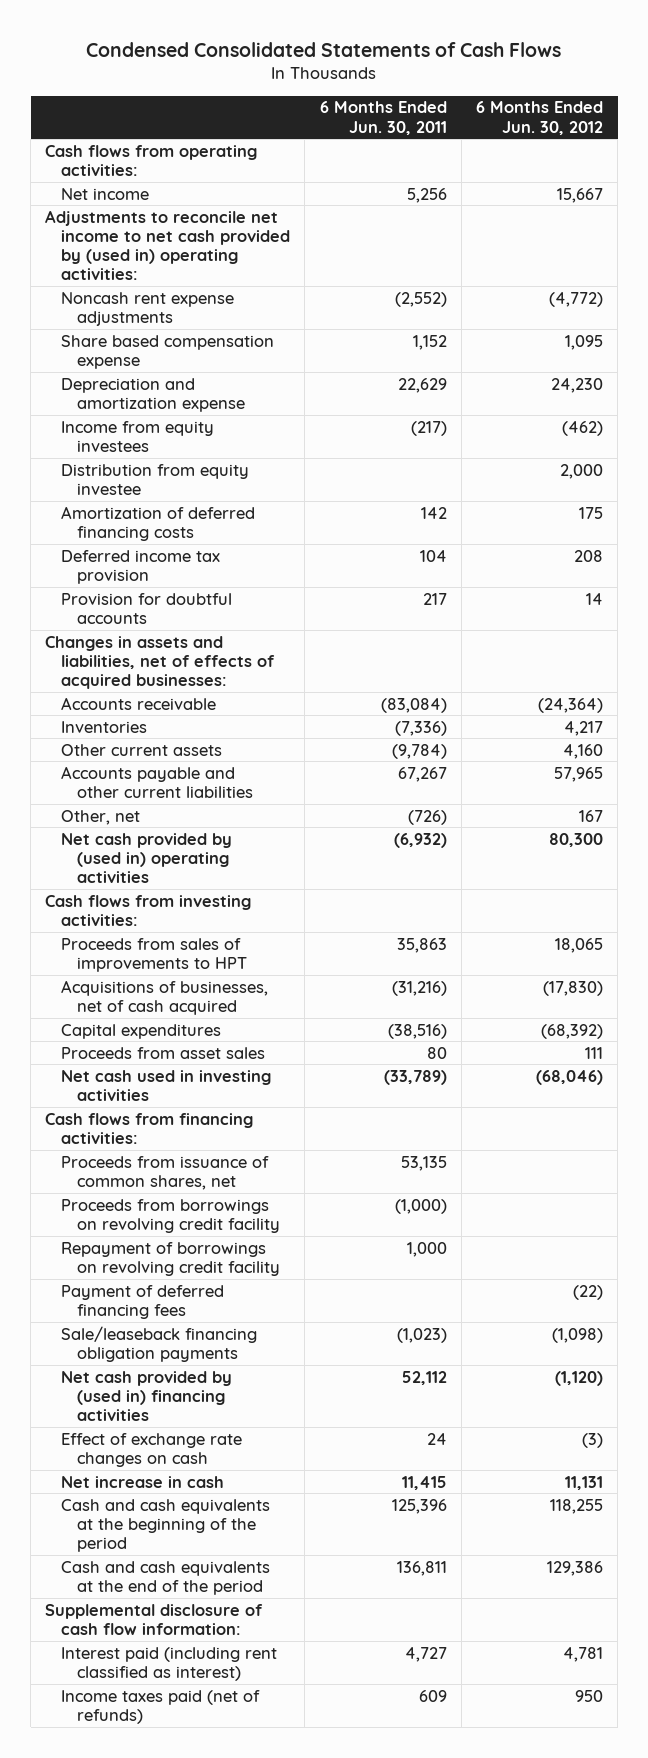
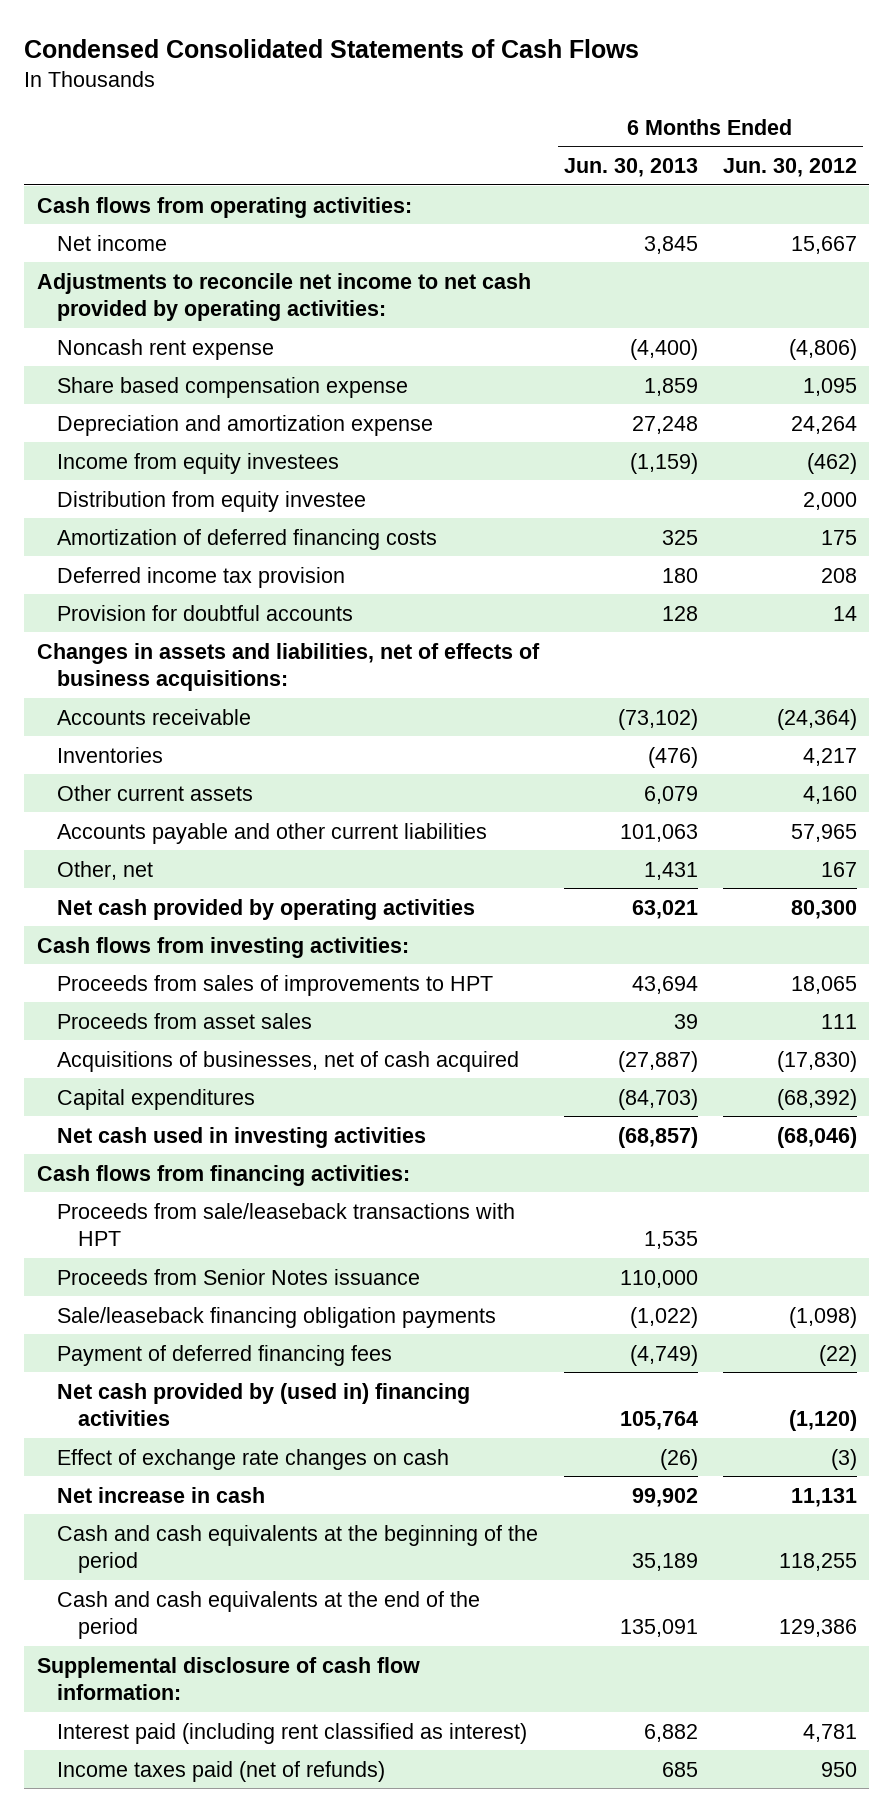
[319,101,447,135] 6 Months Ended Jun. 30, 2011 -> none
none -> [563,158,698,178] Jun. 30, 2013
[45,209,291,281] Adjustments to reconcile net income to net cash provided by (used in) operating activities: -> [36,272,531,322] Adjustments to reconcile net income to net cash provided by operating activities:
[61,291,235,326] Noncash rent expense adjustments -> [57,338,275,360] Noncash rent expense
[549,291,604,307] (4,772) -> [788,338,857,360] (4,806)
[551,377,604,393] 24,230 -> [790,415,857,434] 24,264
[45,635,276,690] Changes in assets and liabilities, net of effects of acquired businesses: -> [36,642,540,692] Changes in assets and liabilities, net of effects of business acquisitions:
[61,832,233,884] Net cash provided by (used in) operating activities -> [57,898,476,920] Net cash provided by operating activities
[61,1046,266,1059] Proceeds from asset sales -> [57,1012,313,1029] Proceeds from asset sales
[61,1155,270,1190] Proceeds from issuance of common shares, net -> none
[61,1198,281,1233] Proceeds from borrowings on revolving credit facility -> none
[61,1241,281,1276] Repayment of borrowings on revolving credit facility -> none
none -> [57,1202,516,1247] Proceeds from sale/leaseback transactions with HPT
none -> [57,1268,421,1285] Proceeds from Senior Notes issuance
[61,1284,225,1319] Payment of deferred financing fees -> [57,1344,393,1366] Payment of deferred financing fees

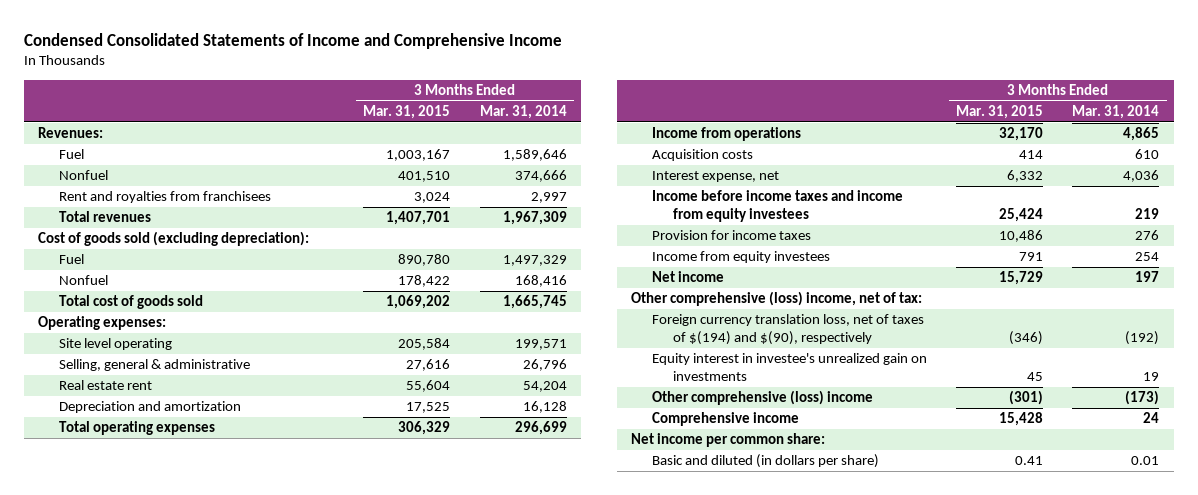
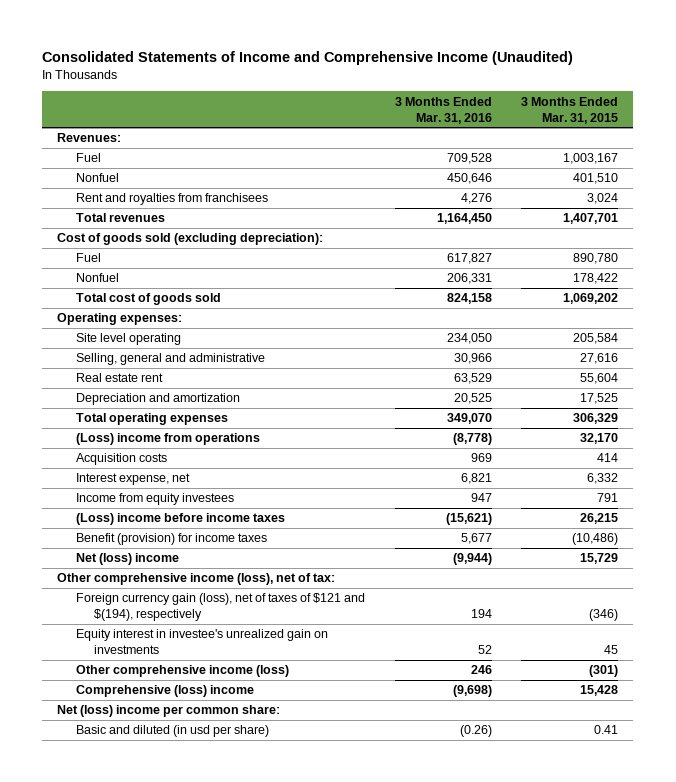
[23,33,562,50] Condensed Consolidated Statements of Income and Comprehensive Income -> [42,50,574,65] Consolidated Statements of Income and Comprehensive Income (Unaudited)
[479,104,567,119] Mar. 31, 2014 -> none
none -> [394,96,492,124] 3 Months Ended Mar. 31, 2016
[59,359,251,372] Selling, general & administrative -> [75,353,265,366] Selling, general and administrative
[652,127,802,142] Income from operations -> [75,433,260,446] (Loss) income from operations
[652,190,904,222] Income before income taxes and income from equity investees -> none
[652,230,812,241] Provision for income taxes -> none
none -> [75,513,285,526] (Loss) income before income taxes
none -> [75,533,267,546] Benefit (provision) for income taxes
[652,271,725,283] Net income -> [75,553,179,566] Net (loss) income
[631,291,923,307] Other comprehensive (loss) income, net of tax: -> [57,573,336,586] Other comprehensive income (loss), net of tax:
[652,314,925,345] Foreign currency translation loss, net of taxes of $(194) and $(90), respectively -> [75,593,365,622] Foreign currency gain (loss), net of taxes of $121 and $(194), respectively
[652,390,874,406] Other comprehensive (loss) income -> [75,665,289,678] Other comprehensive income (loss)
[652,412,800,427] Comprehensive income -> [75,685,254,698] Comprehensive (loss) income
[631,433,826,448] Net income per common share: -> [57,705,281,718] Net (loss) income per common share:
[652,454,880,469] Basic and diluted (in dollars per share) -> [75,725,269,738] Basic and diluted (in usd per share)

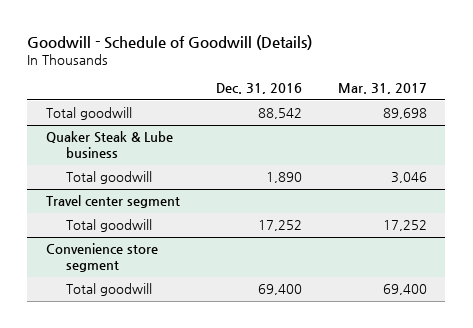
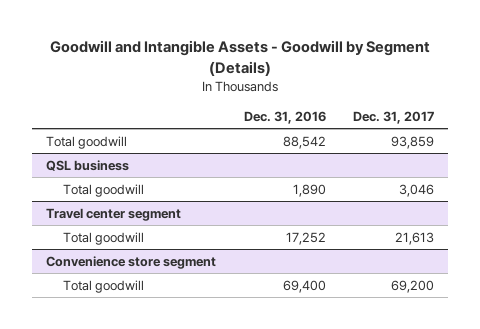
[27,34,313,50] Goodwill - Schedule of Goodwill (Details) -> [50,40,431,76] Goodwill and Intangible Assets - Goodwill by Segment (Details)
[338,83,428,95] Mar. 31, 2017 -> none
none -> [353,110,435,124] Dec. 31, 2017
[45,131,173,159] Quaker Steak & Lube business -> [45,159,129,171] QSL business

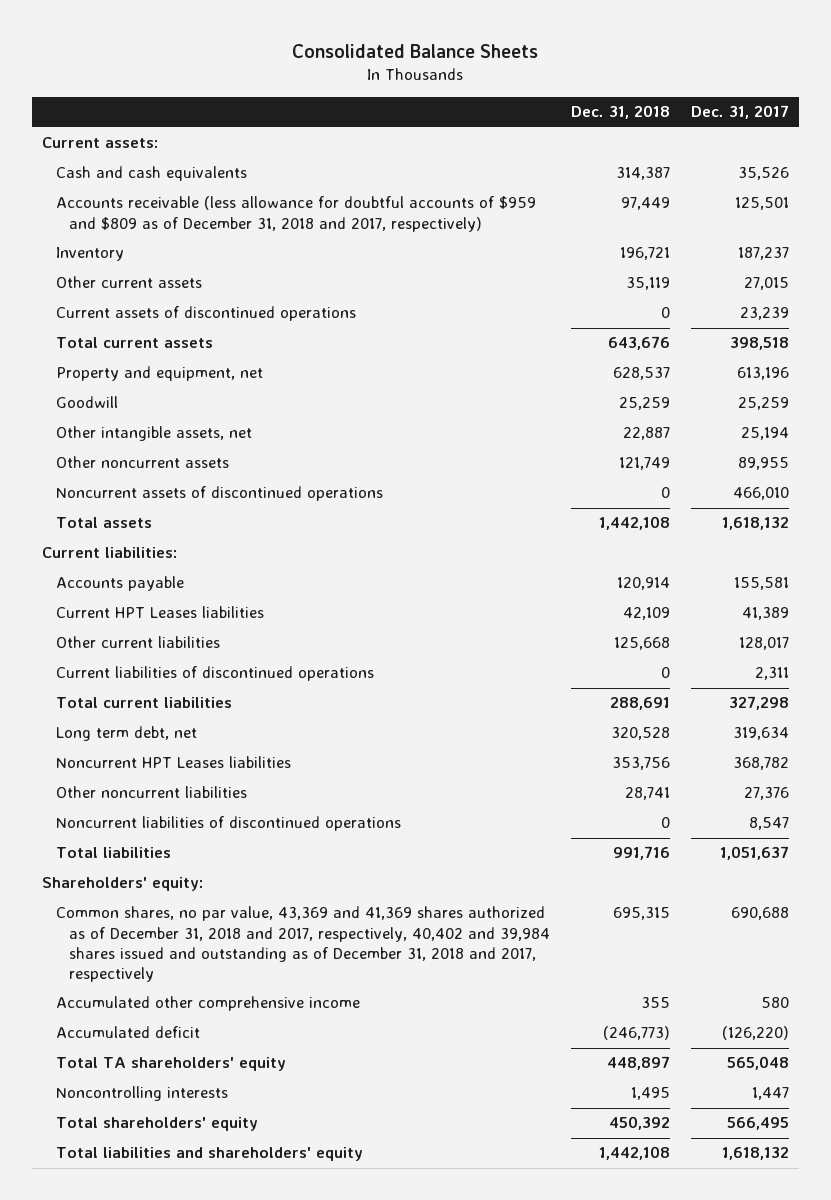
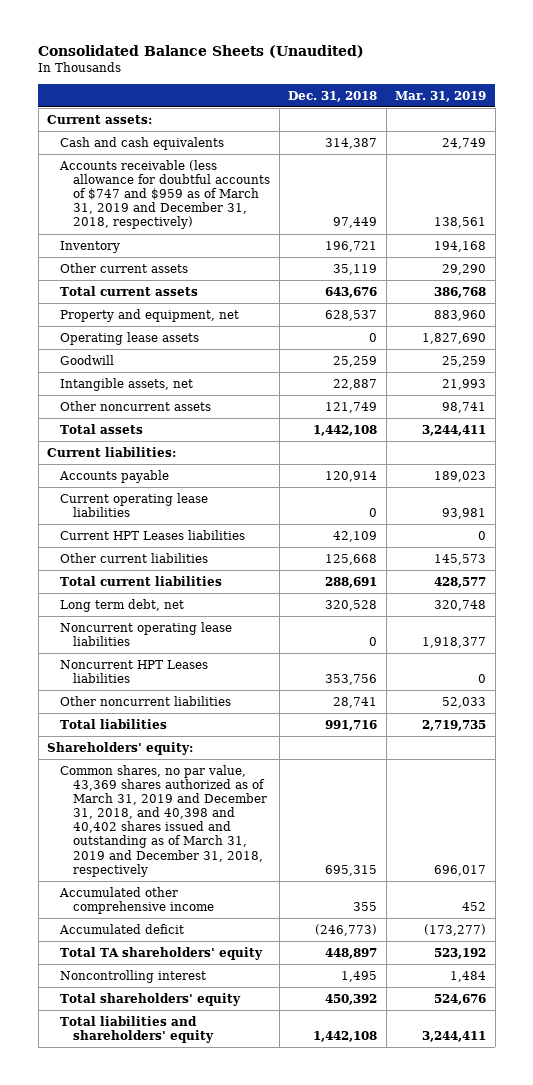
[292,43,539,58] Consolidated Balance Sheets -> [38,45,365,59] Consolidated Balance Sheets (Unaudited)
[690,105,789,120] Dec. 31, 2017 -> none
none -> [395,90,487,102] Mar. 31, 2019
[55,196,536,232] Accounts receivable (less allowance for doubtful accounts of $959 and $809 as of December 31, 2018 and 2017, respectively) -> [59,159,271,230] Accounts receivable (less allowance for doubtful accounts of $747 and $959 as of March 31, 2019 and December 31, 2018, respectively)
[55,306,356,322] Current assets of discontinued operations -> none
none -> [60,331,200,345] Operating lease assets
[55,426,252,442] Other intangible assets, net -> [60,377,194,391] Intangible assets, net
[55,486,383,502] Noncurrent assets of discontinued operations -> none
none -> [60,492,209,517] Current operating lease liabilities
[55,666,374,682] Current liabilities of discontinued operations -> none
none -> [60,621,233,646] Noncurrent operating lease liabilities
[55,816,401,832] Noncurrent liabilities of discontinued operations -> none
[55,906,551,982] Common shares, no par value, 43,369 and 41,369 shares authorized as of December 31, 2018 and 2017, respectively, 40,402 and 39,984 shares issued and outstanding as of December 31, 2018 and 2017, respectively -> [60,764,268,877] Common shares, no par value, 43,369 shares authorized as of March 31, 2019 and December 31, 2018, and 40,398 and 40,402 shares issued and outstanding as of March 31, 2019 and December 31, 2018, respectively
[55,1086,228,1102] Noncontrolling interests -> [60,969,207,983] Noncontrolling interest

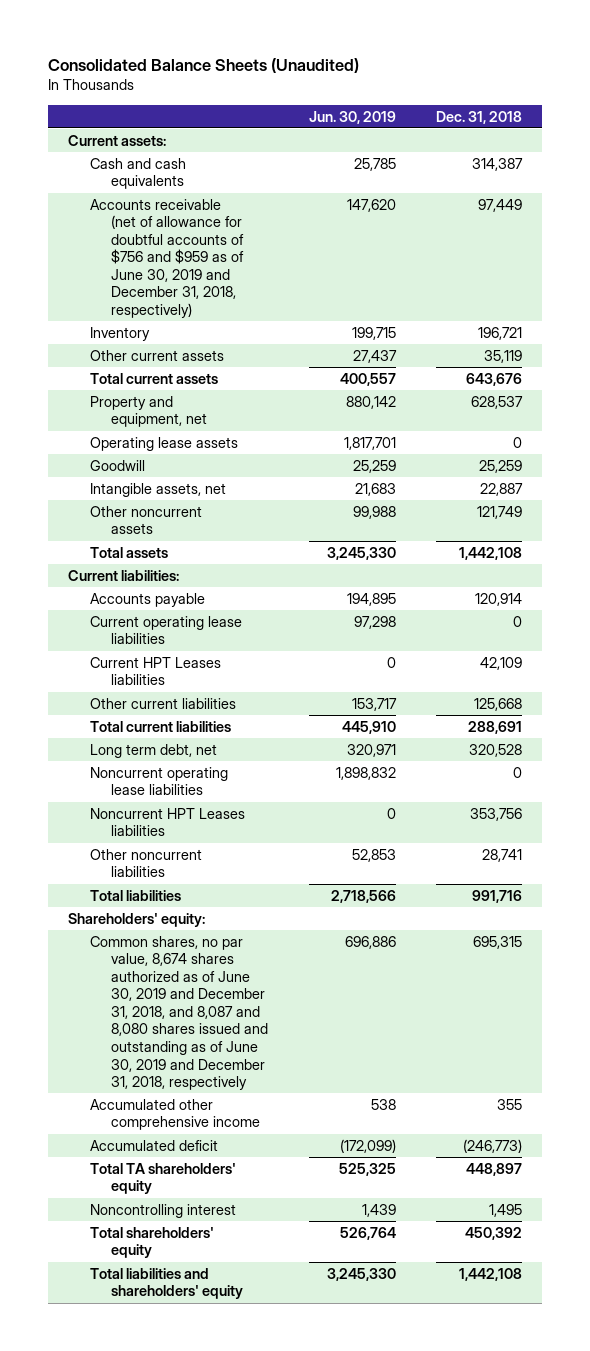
[395,90,487,102] Mar. 31, 2019 -> none
none -> [308,110,396,124] Jun. 30, 2019
[59,159,271,230] Accounts receivable (less allowance for doubtful accounts of $747 and $959 as of March 31, 2019 and December 31, 2018, respectively) -> [89,198,245,319] Accounts receivable (net of allowance for doubtful accounts of $756 and $959 as of June 30, 2019 and December 31, 2018, respectively)
[60,764,268,877] Common shares, no par value, 43,369 shares authorized as of March 31, 2019 and December 31, 2018, and 40,398 and 40,402 shares issued and outstanding as of March 31, 2019 and December 31, 2018, respectively -> [89,935,269,1091] Common shares, no par value, 8,674 shares authorized as of June 30, 2019 and December 31, 2018, and 8,087 and 8,080 shares issued and outstanding as of June 30, 2019 and December 31, 2018, respectively

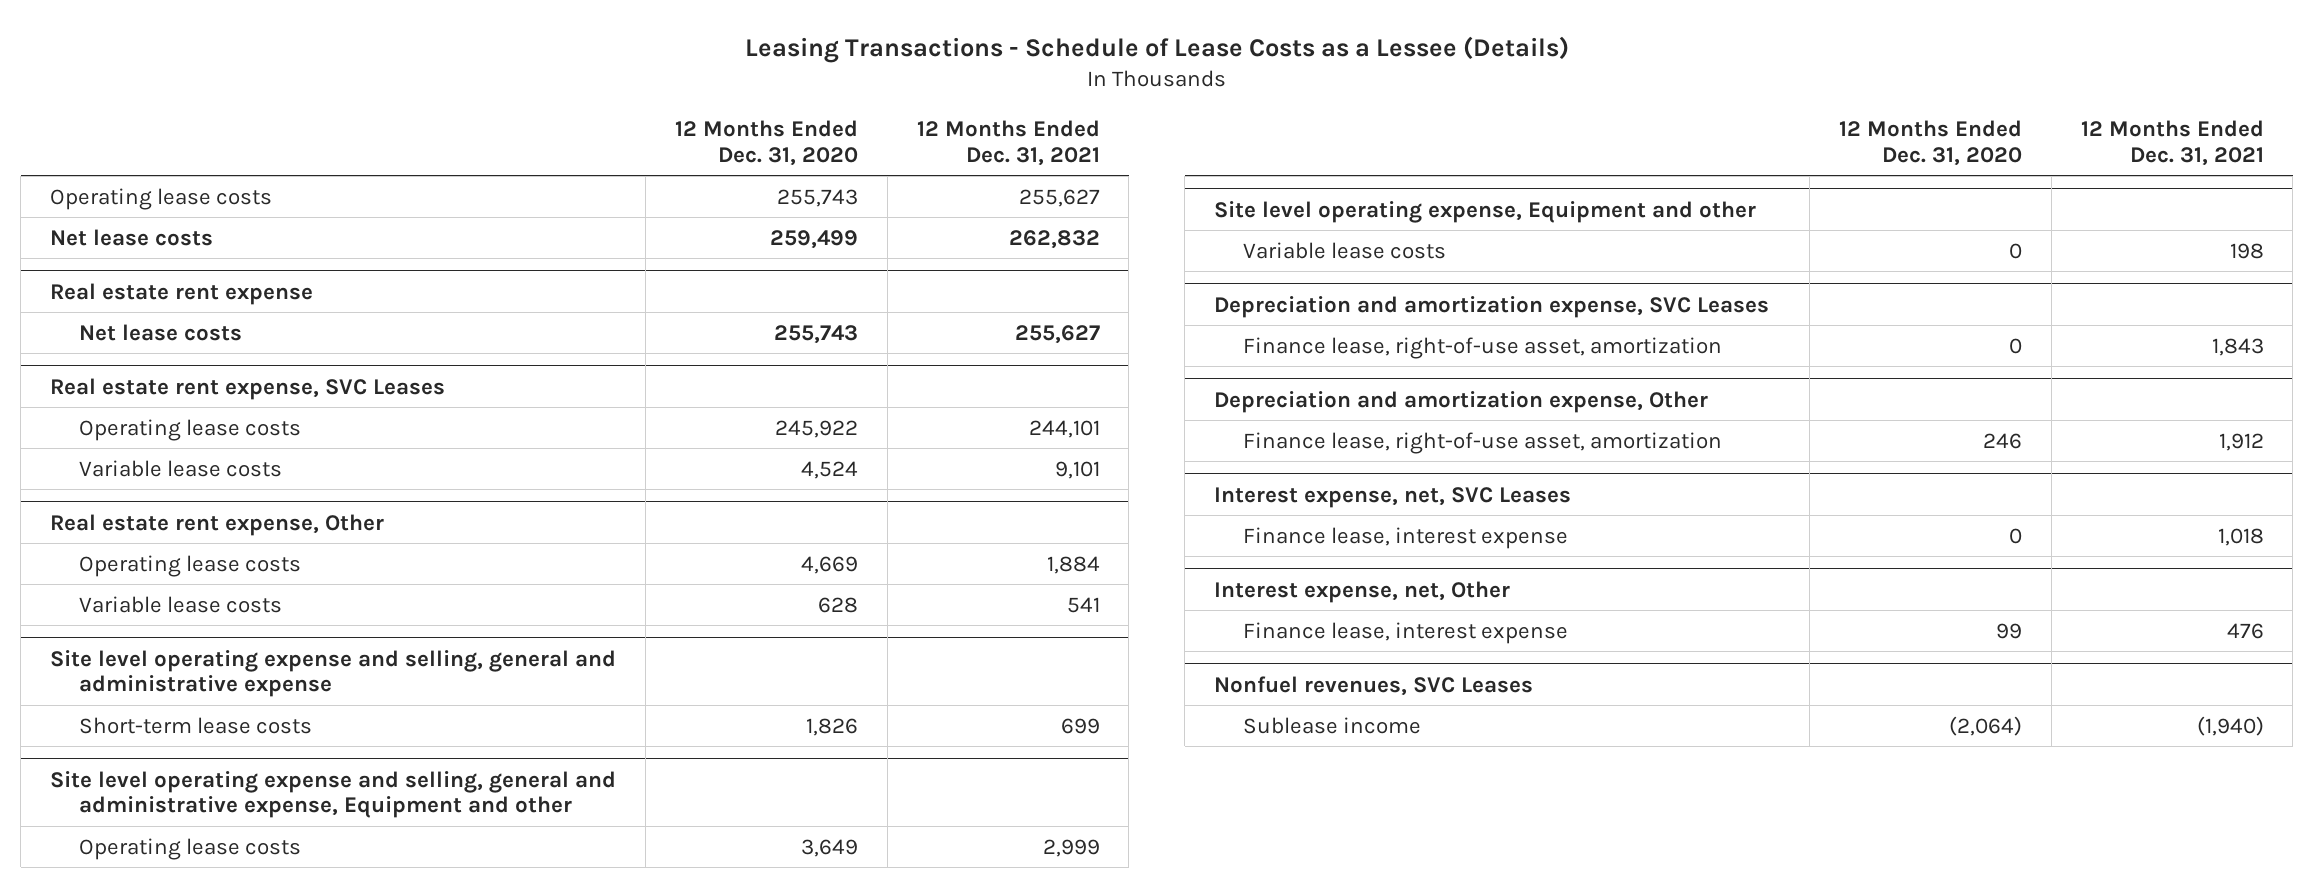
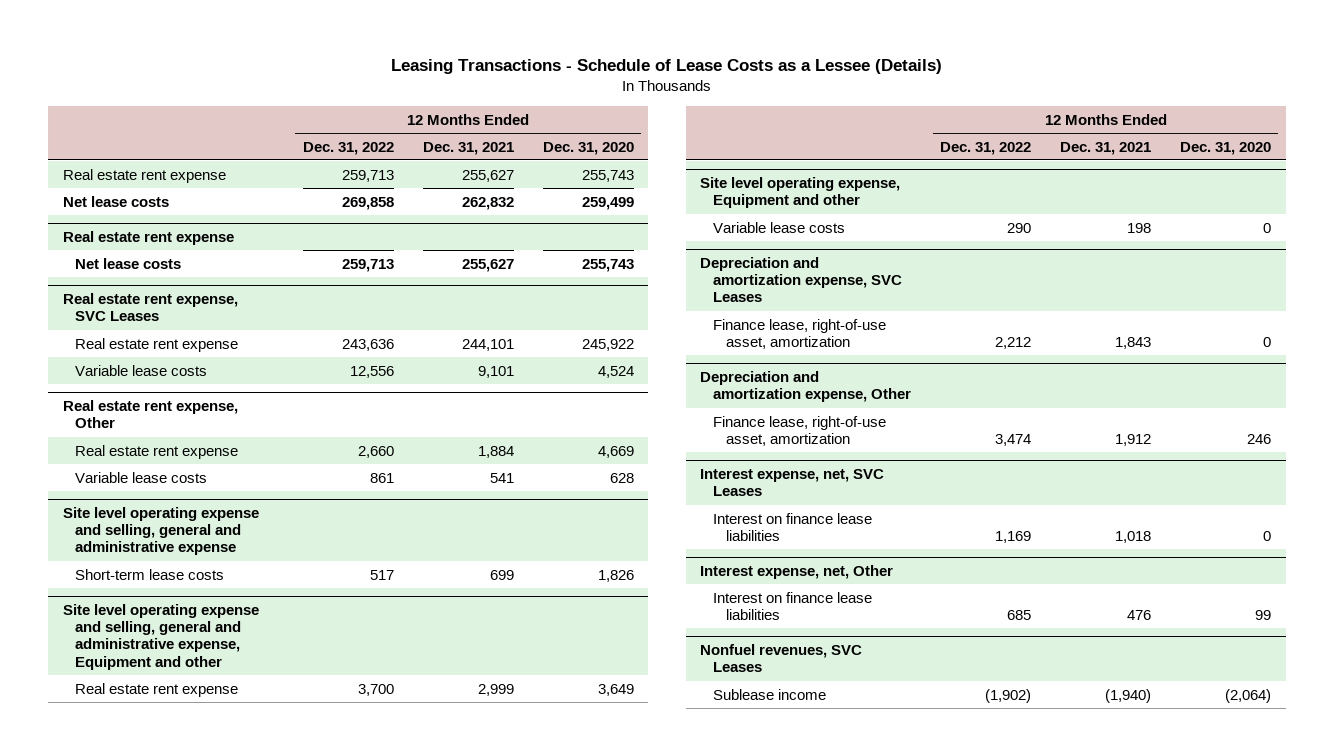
none -> [302,141,394,155] Dec. 31, 2022
[50,187,273,210] Operating lease costs -> [62,168,226,183] Real estate rent expense
[78,418,301,441] Operating lease costs -> [75,337,239,352] Real estate rent expense
[78,554,301,577] Operating lease costs -> [75,444,239,459] Real estate rent expense
[78,837,301,860] Operating lease costs -> [75,682,239,697] Real estate rent expense
[1242,526,1568,549] Finance lease, interest expense -> [712,512,872,541] Interest on finance lease liabilities
[1242,621,1568,644] Finance lease, interest expense -> [712,591,872,620] Interest on finance lease liabilities

